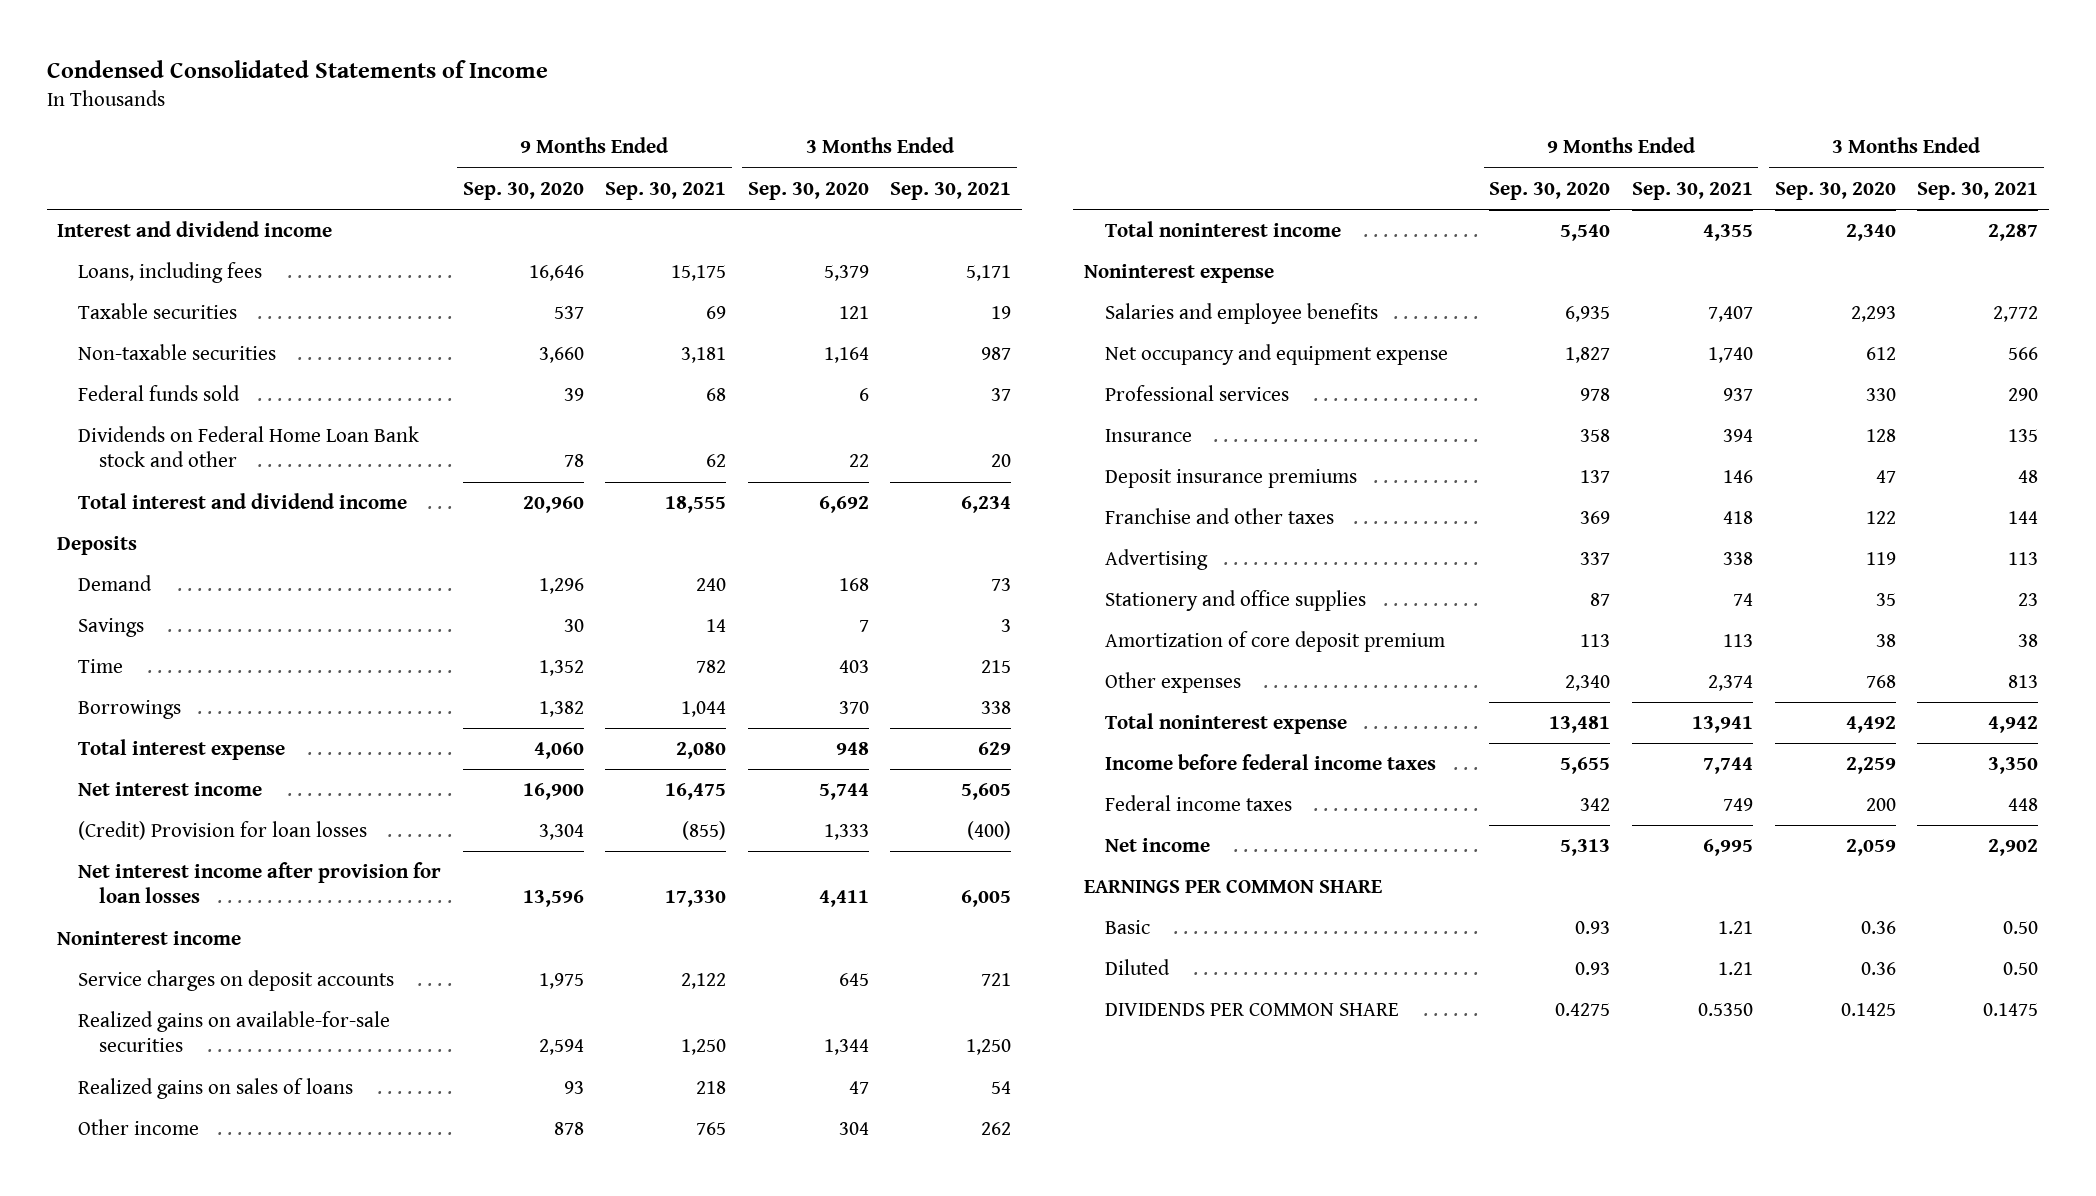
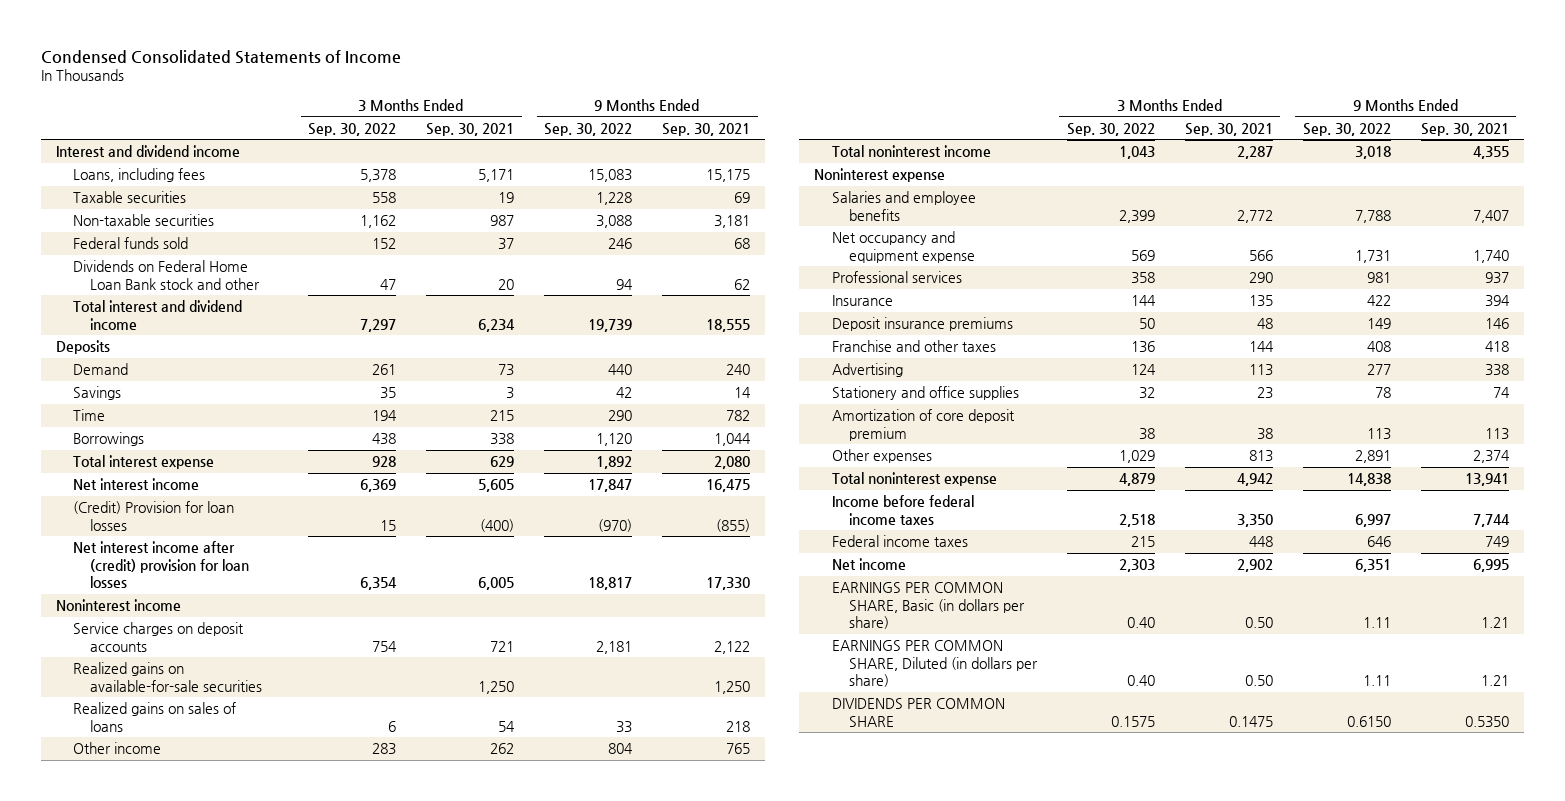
[462,181,584,200] Sep. 30, 2020 -> none
[747,181,869,200] Sep. 30, 2020 -> none
none -> [308,122,397,136] Sep. 30, 2022
none -> [544,122,633,136] Sep. 30, 2022
[78,862,442,904] Net interest income after provision for loan losses -> [72,541,250,589] Net interest income after (credit) provision for loan losses
[1084,880,1383,894] EARNINGS PER COMMON SHARE -> none
[1104,920,1150,935] Basic -> [831,582,1025,630] EARNINGS PER COMMON SHARE, Basic (in dollars per share)
[1104,959,1170,976] Diluted -> [831,640,1038,688] EARNINGS PER COMMON SHARE, Diluted (in dollars per share)

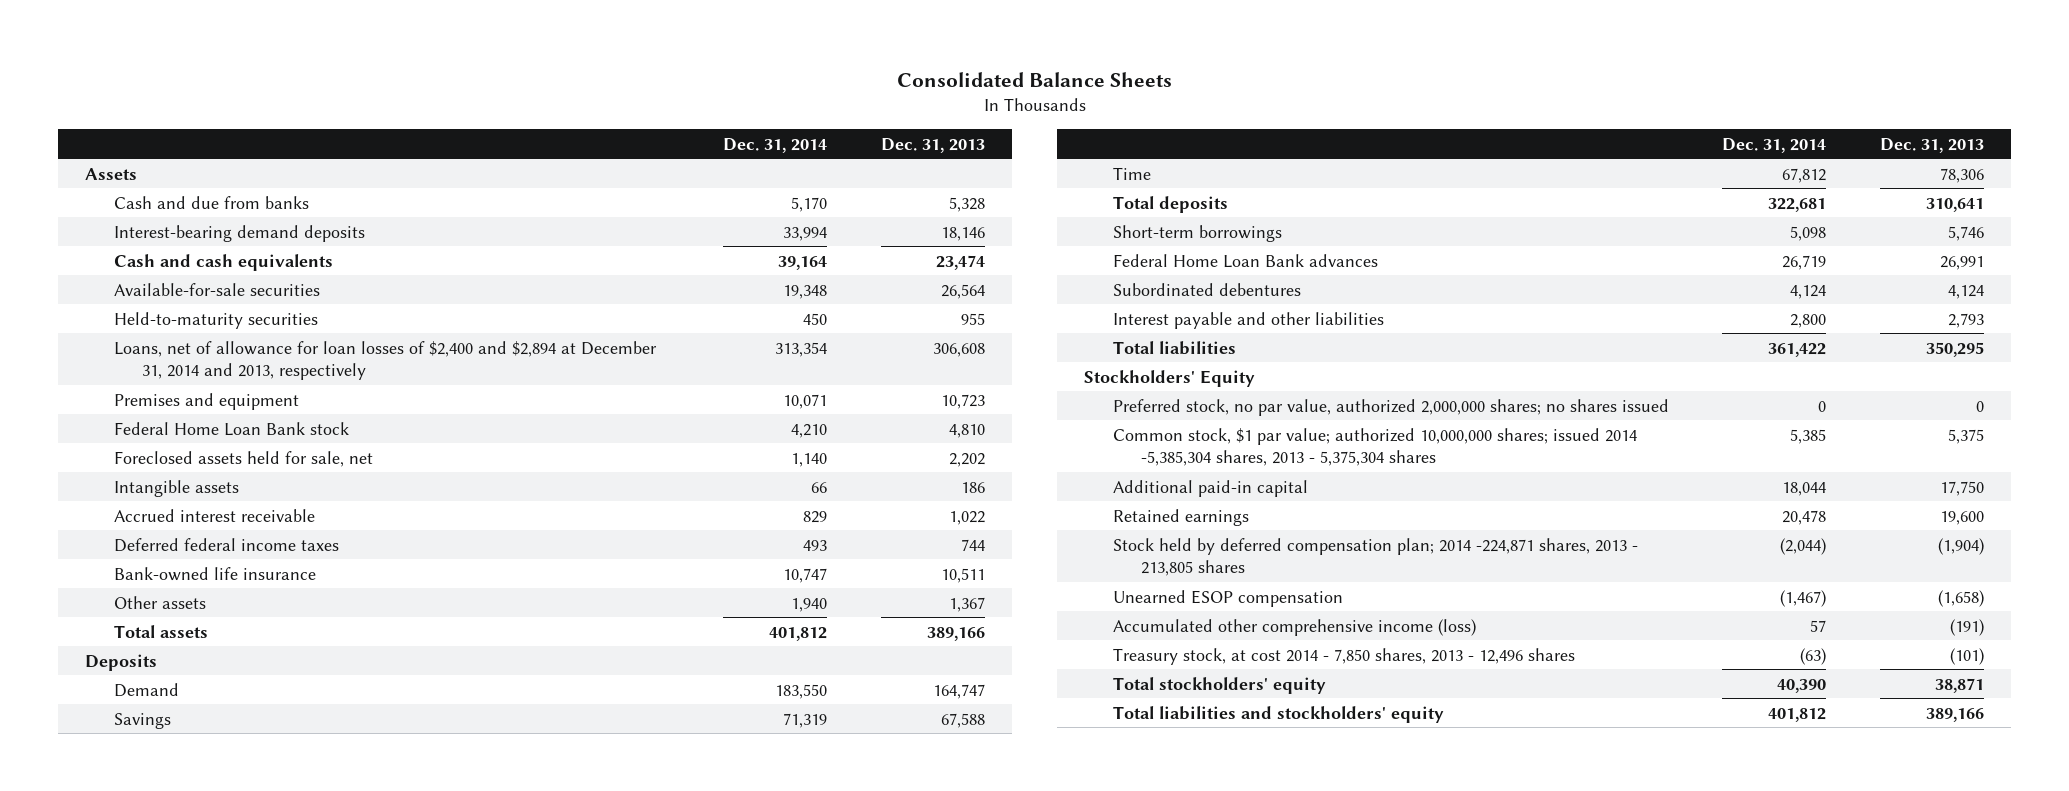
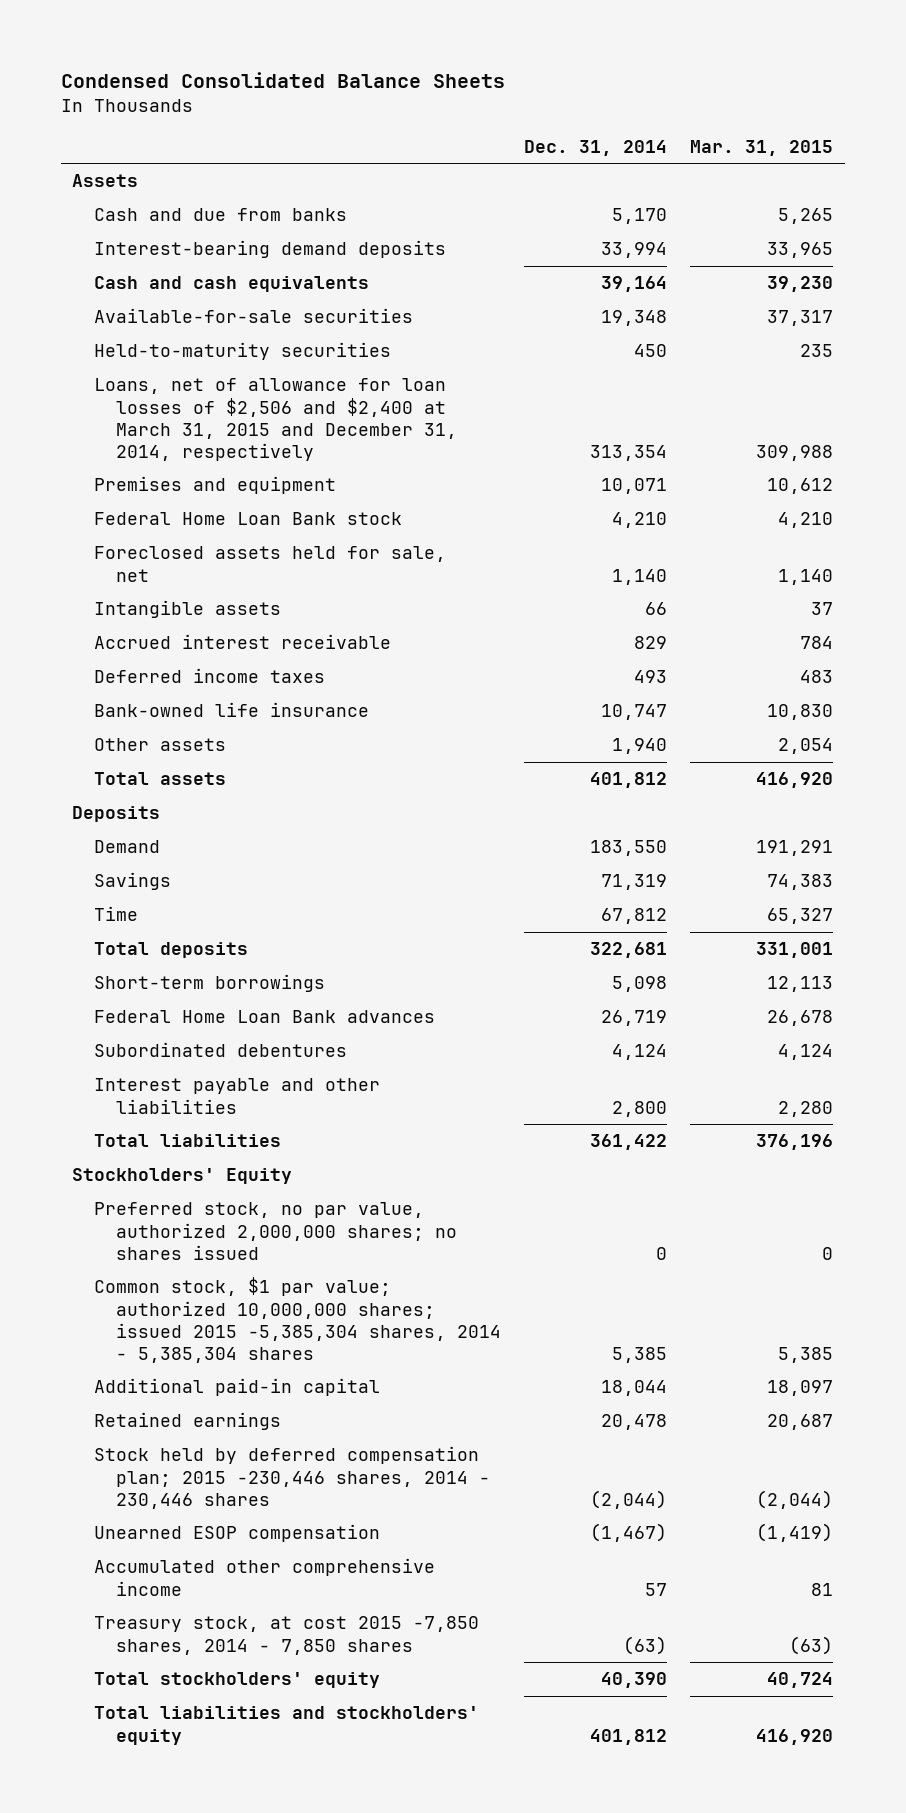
[896,71,1172,87] Consolidated Balance Sheets -> [60,71,505,88] Condensed Consolidated Balance Sheets
[881,137,986,153] Dec. 31, 2013 -> none
none -> [690,139,834,156] Mar. 31, 2015
[113,340,657,381] Loans, net of allowance for loan losses of $2,400 and $2,894 at December 31, 2014 and 2013, respectively -> [94,378,457,461] Loans, net of allowance for loan losses of $2,506 and $2,400 at March 31, 2015 and December 31, 2014, respectively
[113,537,339,552] Deferred federal income taxes -> [94,668,326,684] Deferred income taxes
[1112,427,1637,467] Common stock, $1 par value; authorized 10,000,000 shares; issued 2014 -5,385,304 shares, 2013 - 5,375,304 shares -> [94,1277,501,1363] Common stock, $1 par value; authorized 10,000,000 shares; issued 2015 -5,385,304 shares, 2014 - 5,385,304 shares
[1112,537,1638,577] Stock held by deferred compensation plan; 2014 -224,871 shares, 2013 - 213,805 shares -> [94,1446,490,1509] Stock held by deferred compensation plan; 2015 -230,446 shares, 2014 - 230,446 shares
[1112,618,1476,636] Accumulated other comprehensive income (loss) -> [94,1558,436,1596] Accumulated other comprehensive income
[1112,647,1575,665] Treasury stock, at cost 2014 - 7,850 shares, 2013 - 12,496 shares -> [94,1616,480,1655] Treasury stock, at cost 2015 -7,850 shares, 2014 - 7,850 shares

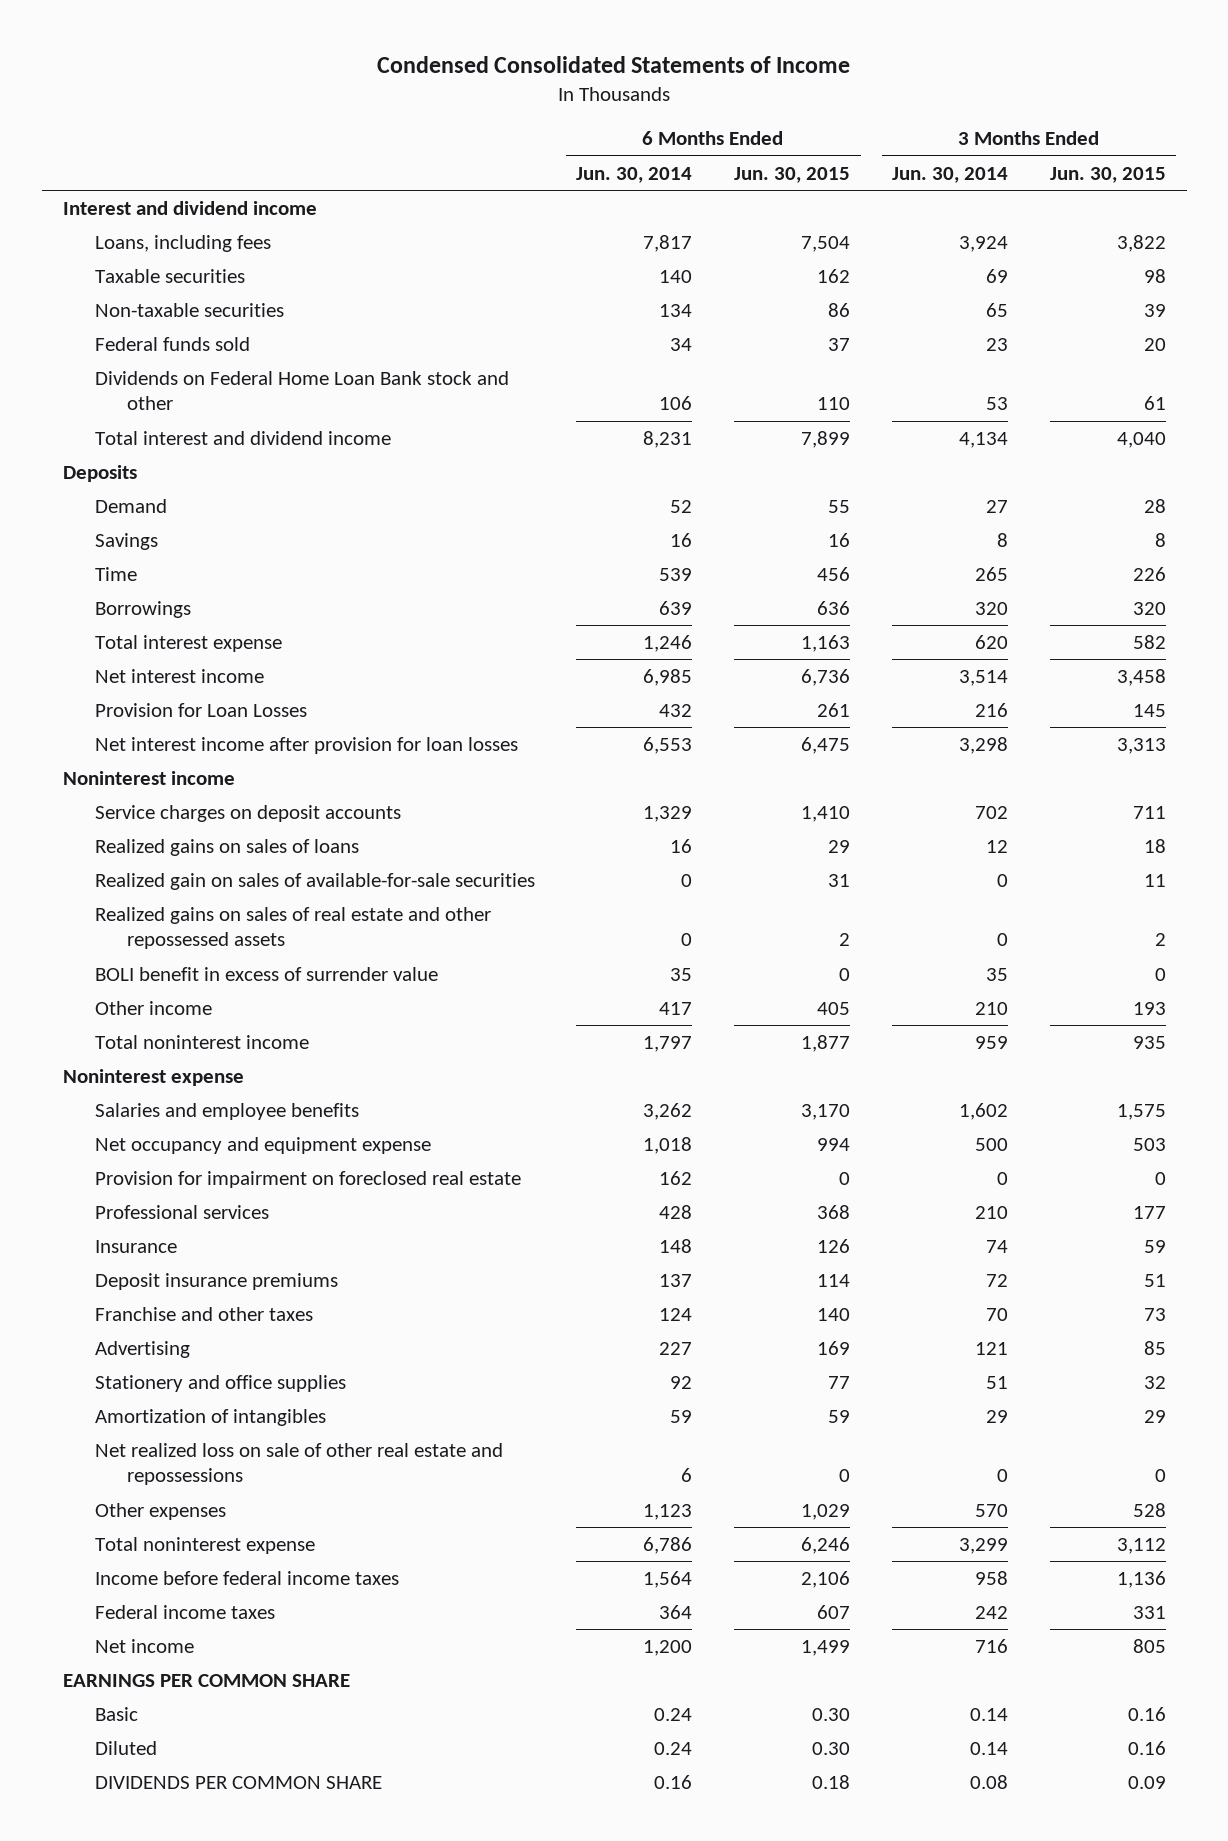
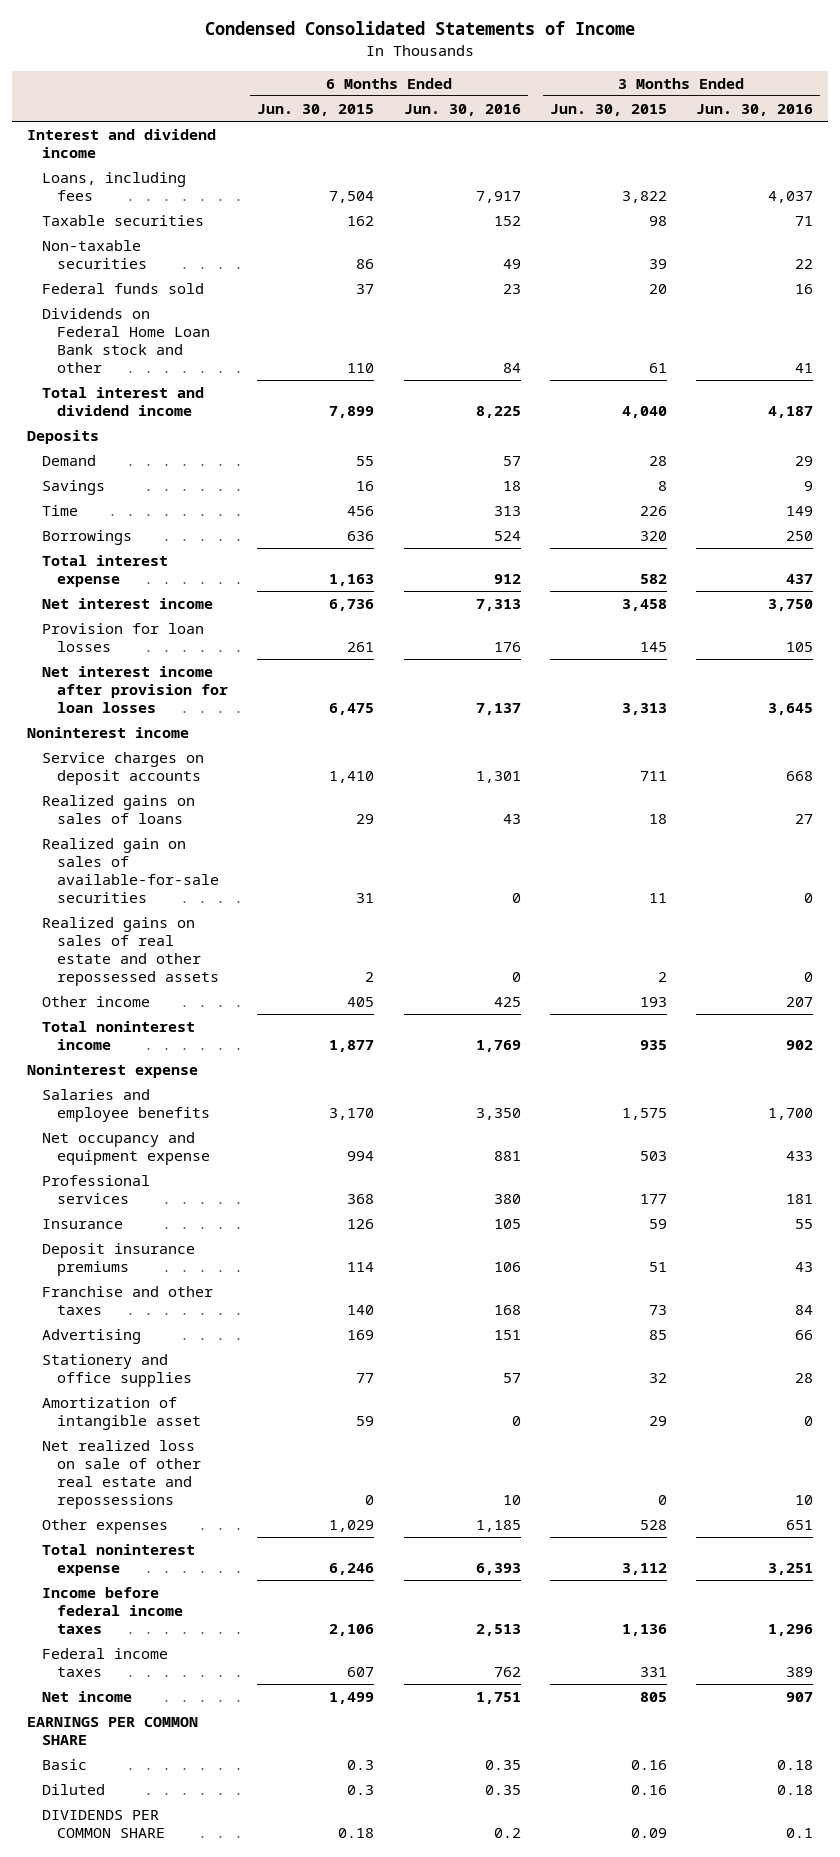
[576,166,693,183] Jun. 30, 2014 -> none
[891,166,1008,183] Jun. 30, 2014 -> none
none -> [403,104,521,117] Jun. 30, 2016
none -> [696,104,814,117] Jun. 30, 2016
[94,702,307,717] Provision for Loan Losses -> [41,623,204,652] Provision for loan losses
[94,966,438,981] BOLI benefit in excess of surrender value -> none
[94,1170,521,1188] Provision for impairment on foreclosed real estate -> none
[94,1408,326,1426] Amortization of intangibles -> [41,1397,201,1430] Amortization of intangible asset
[812,1707,851,1721] 0.30 -> [347,1760,375,1771] 0.3
[812,1741,851,1755] 0.30 -> [347,1785,375,1796] 0.3

